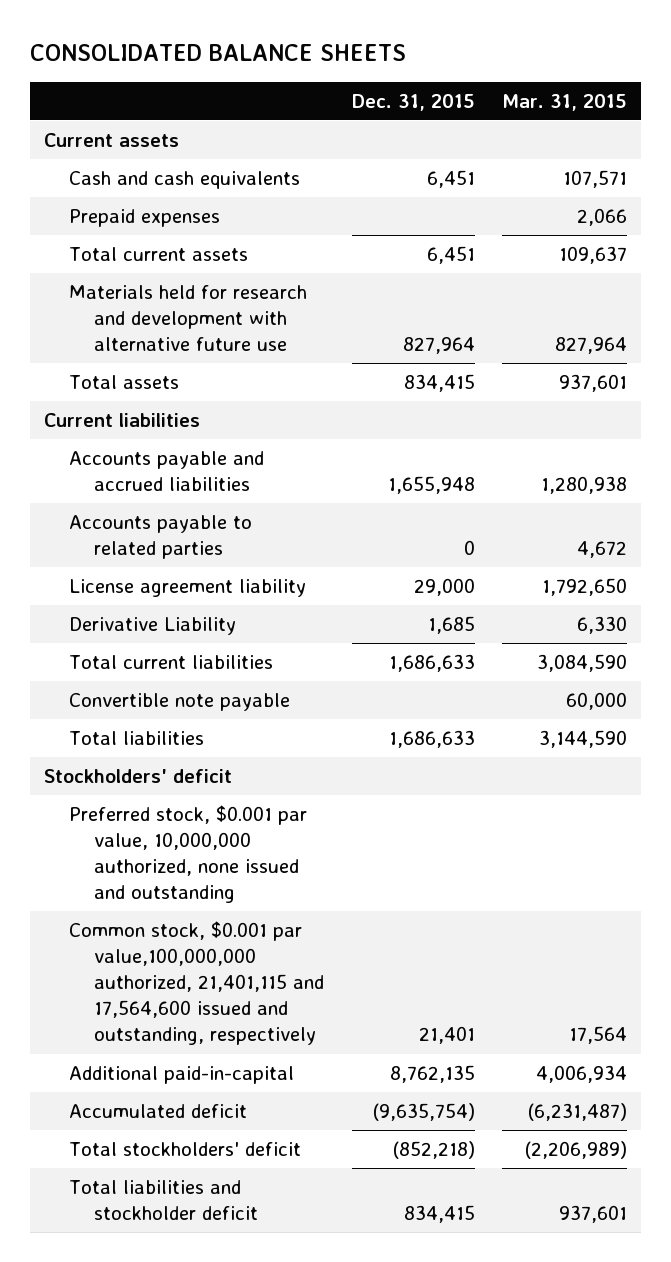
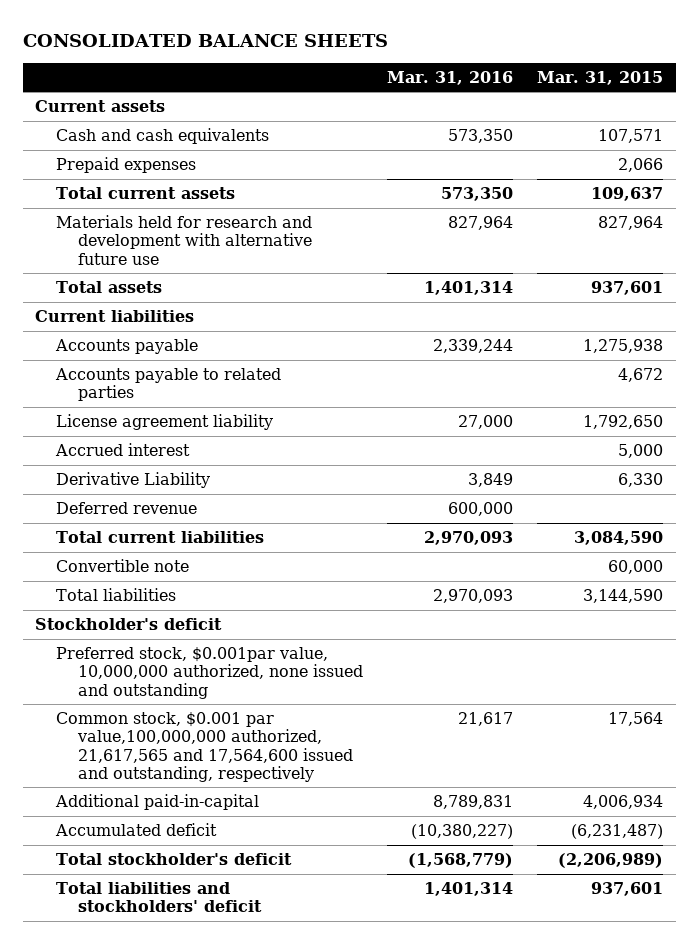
[351,93,475,111] Dec. 31, 2015 -> none
none -> [387,70,514,85] Mar. 31, 2016
[68,450,264,492] Accounts payable and accrued liabilities -> [55,339,199,355] Accounts payable
[541,476,628,495] 1,280,938 -> [583,339,664,354] 1,275,938
none -> [55,443,191,457] Accrued interest
none -> [56,502,198,515] Deferred revenue
[68,692,290,711] Convertible note payable -> [56,559,190,573] Convertible note
[43,768,232,783] Stockholders' deficit -> [34,618,222,631] Stockholder's deficit
[68,804,307,904] Preferred stock, $0.001 par value, 10,000,000 authorized, none issued and outstanding -> [56,647,363,699] Preferred stock, $0.001par value, 10,000,000 authorized, none issued and outstanding
[68,920,325,1046] Common stock, $0.001 par value,100,000,000 authorized, 21,401,115 and 17,564,600 issued and outstanding, respectively -> [56,712,353,782] Common stock, $0.001 par value,100,000,000 authorized, 21,617,565 and 17,564,600 issued and outstanding, respectively
[68,1141,301,1156] Total stockholders' deficit -> [56,853,293,866] Total stockholder's deficit
[68,1179,259,1221] Total liabilities and stockholder deficit -> [56,882,262,913] Total liabilities and stockholders' deficit

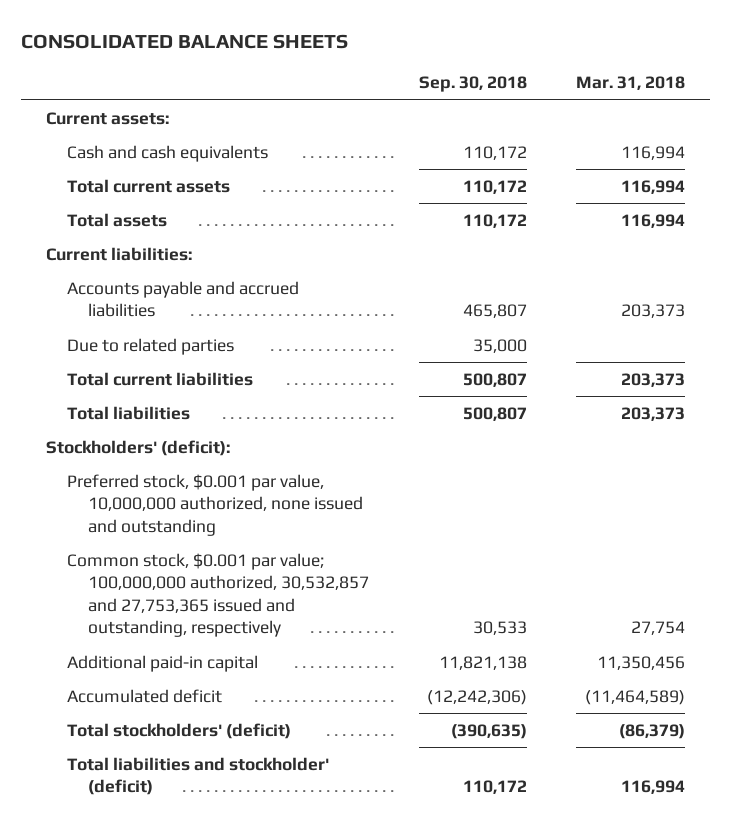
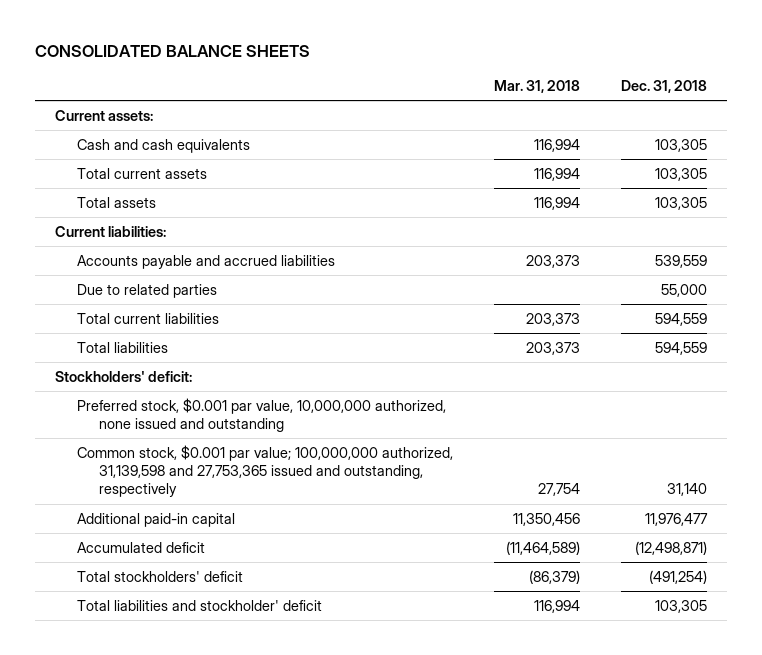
[418,76,527,93] Sep. 30, 2018 -> none
none -> [620,79,707,93] Dec. 31, 2018
[45,439,230,456] Stockholders' (deficit): -> [55,370,193,382] Stockholders' deficit:
[66,552,370,638] Common stock, $0.001 par value; 100,000,000 authorized, 30,532,857 and 27,753,365 issued and outstanding, respectively -> [76,444,453,498] Common stock, $0.001 par value; 100,000,000 authorized, 31,139,598 and 27,753,365 issued and outstanding, respectively
[66,722,291,739] Total stockholders' (deficit) -> [76,570,243,582] Total stockholders' deficit
[66,756,329,796] Total liabilities and stockholder' (deficit) -> [76,599,322,611] Total liabilities and stockholder' deficit

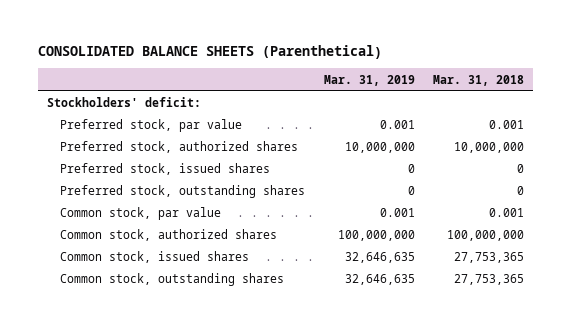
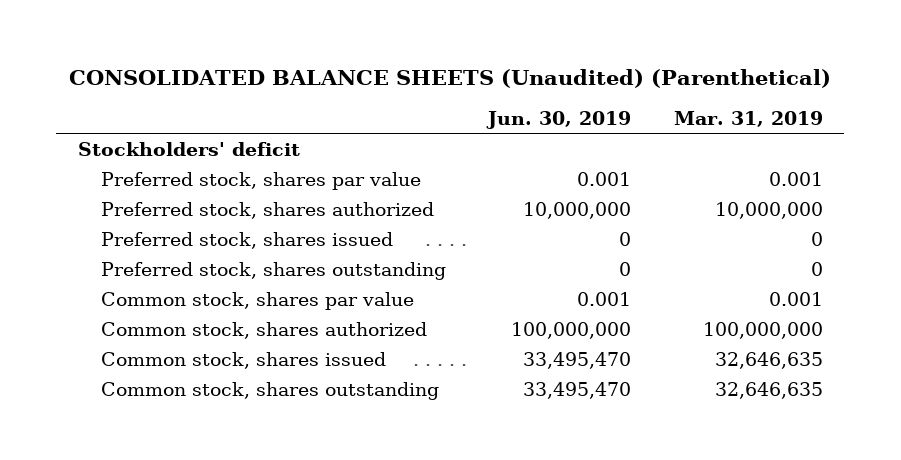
[38,45,383,60] CONSOLIDATED BALANCE SHEETS (Parenthetical) -> [69,68,832,88] CONSOLIDATED BALANCE SHEETS (Unaudited) (Parenthetical)
[432,74,524,86] Mar. 31, 2018 -> none
none -> [486,110,632,129] Jun. 30, 2019
[47,97,202,108] Stockholders' deficit: -> [77,141,300,156] Stockholders' deficit
[60,119,243,133] Preferred stock, par value -> [100,171,421,190] Preferred stock, shares par value
[60,141,299,154] Preferred stock, authorized shares -> [100,201,434,219] Preferred stock, shares authorized
[60,163,271,176] Preferred stock, issued shares -> [100,231,393,249] Preferred stock, shares issued
[60,185,306,199] Preferred stock, outstanding shares -> [100,261,446,280] Preferred stock, shares outstanding
[60,207,222,221] Common stock, par value -> [100,291,414,310] Common stock, shares par value
[60,229,278,242] Common stock, authorized shares -> [100,321,427,339] Common stock, shares authorized
[60,251,250,264] Common stock, issued shares -> [100,351,386,369] Common stock, shares issued
[60,273,285,287] Common stock, outstanding shares -> [100,381,439,400] Common stock, shares outstanding

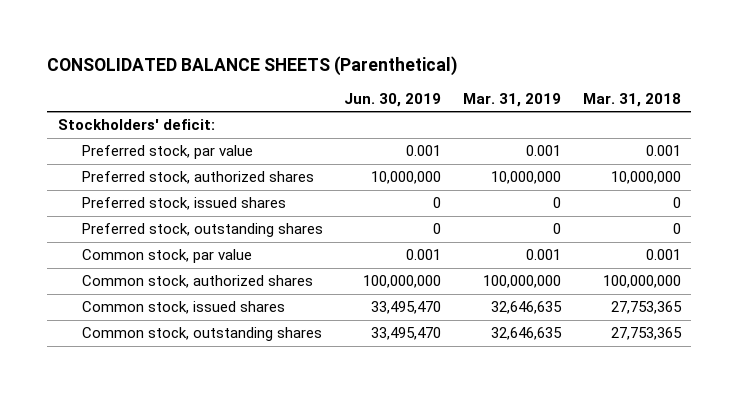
[69,68,832,88] CONSOLIDATED BALANCE SHEETS (Unaudited) (Parenthetical) -> [47,55,458,76] CONSOLIDATED BALANCE SHEETS (Parenthetical)
none -> [582,92,681,107] Mar. 31, 2018
[77,141,300,156] Stockholders' deficit -> [57,119,215,131] Stockholders' deficit:
[100,171,421,190] Preferred stock, shares par value -> [81,145,253,160] Preferred stock, par value
[100,201,434,219] Preferred stock, shares authorized -> [81,171,314,185] Preferred stock, authorized shares
[100,231,393,249] Preferred stock, shares issued -> [81,197,286,211] Preferred stock, issued shares
[100,261,446,280] Preferred stock, shares outstanding -> [81,223,323,238] Preferred stock, outstanding shares
[100,291,414,310] Common stock, shares par value -> [81,249,252,264] Common stock, par value
[100,321,427,339] Common stock, shares authorized -> [81,275,313,289] Common stock, authorized shares
[100,351,386,369] Common stock, shares issued -> [81,301,285,315] Common stock, issued shares
[100,381,439,400] Common stock, shares outstanding -> [81,327,322,342] Common stock, outstanding shares

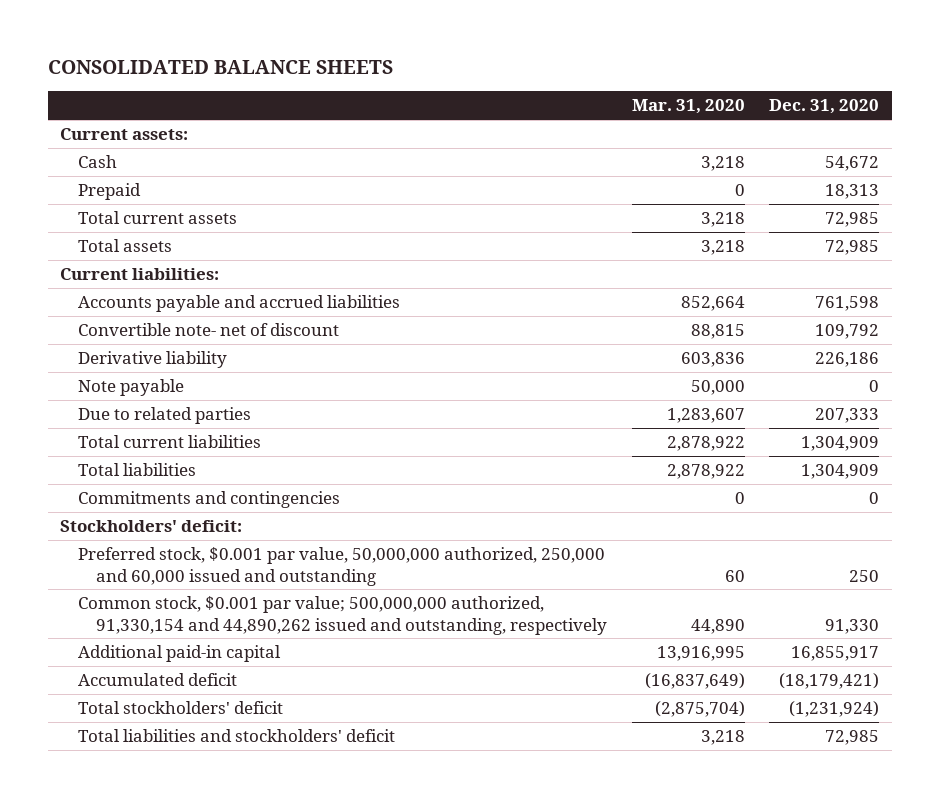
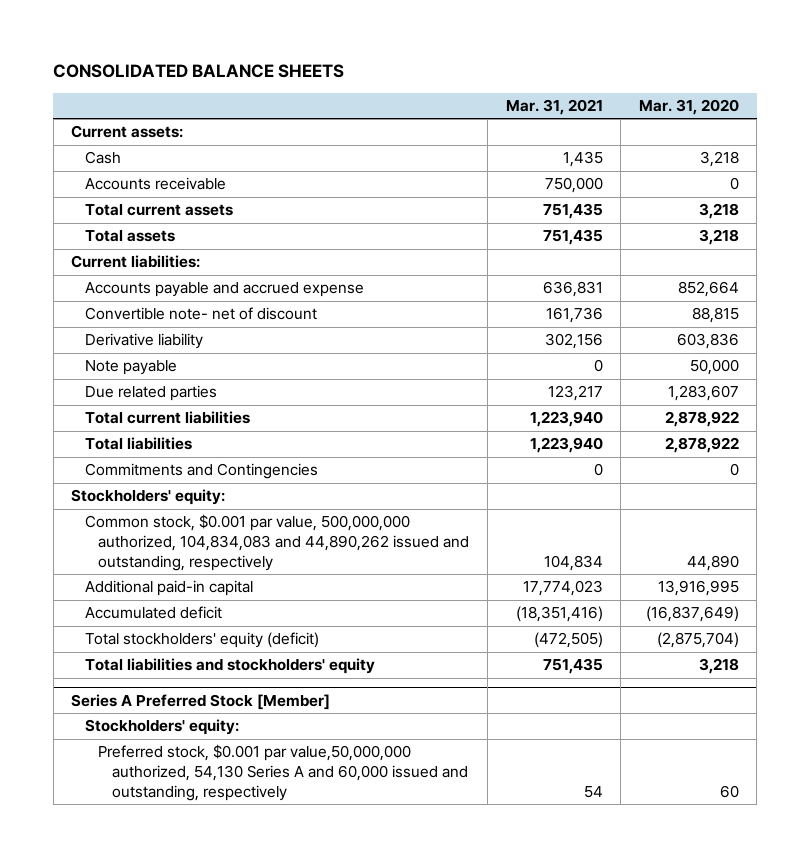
[769,99,880,115] Dec. 31, 2020 -> none
none -> [505,98,603,115] Mar. 31, 2021
[78,183,142,201] Prepaid -> none
none -> [84,177,226,191] Accounts receivable
[78,295,401,313] Accounts payable and accrued liabilities -> [84,282,364,298] Accounts payable and accrued expense
[78,407,252,425] Due to related parties -> [84,385,217,402] Due related parties
[78,547,606,586] Preferred stock, $0.001 par value, 50,000,000 authorized, 250,000 and 60,000 issued and outstanding -> none
[78,491,341,509] Commitments and contingencies -> [84,463,318,480] Commitments and Contingencies
[60,520,243,533] Stockholders' deficit: -> [71,489,226,506] Stockholders' equity:
[78,596,608,635] Common stock, $0.001 par value; 500,000,000 authorized, 91,330,154 and 44,890,262 issued and outstanding, respectively -> [84,514,470,571] Common stock, $0.001 par value, 500,000,000 authorized, 104,834,083 and 44,890,262 issued and outstanding, respectively
[78,701,284,715] Total stockholders' deficit -> [84,632,319,649] Total stockholders' equity (deficit)
[78,729,396,743] Total liabilities and stockholders' deficit -> [84,658,375,675] Total liabilities and stockholders' equity
none -> [71,694,331,711] Series A Preferred Stock [Member]
none -> [84,719,239,736] Stockholders' equity:
none -> [98,744,468,801] Preferred stock, $0.001 par value,50,000,000 authorized, 54,130 Series A and 60,000 issued and outstanding, respectively

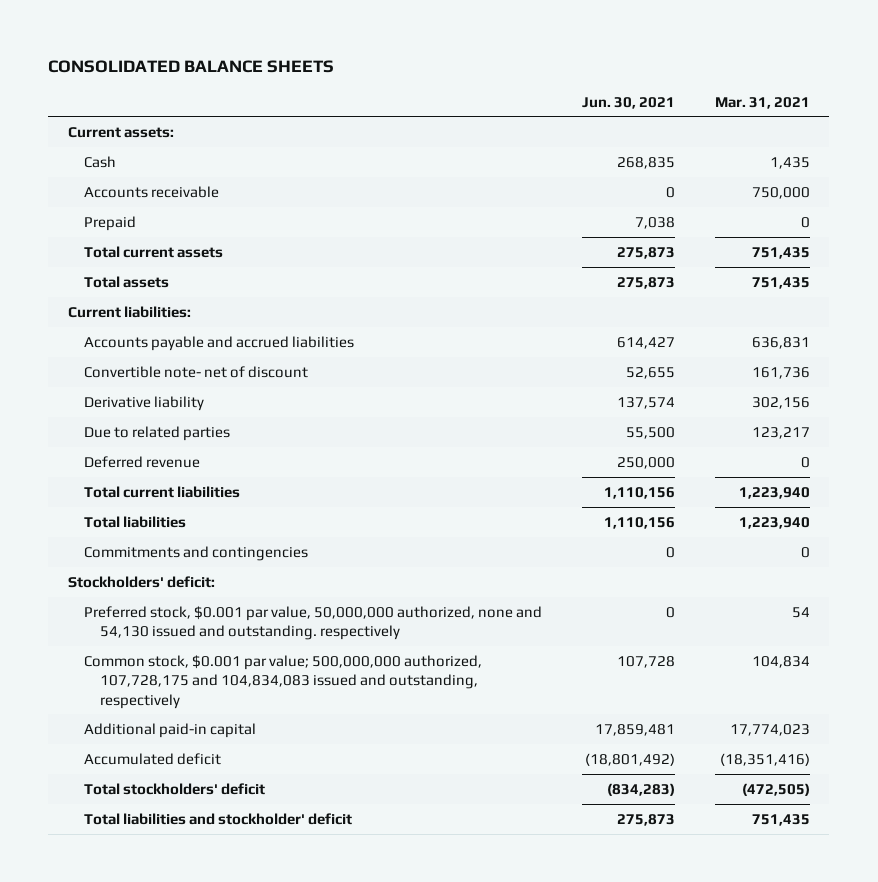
[638,98,739,115] Mar. 31, 2020 -> none
none -> [581,96,675,109] Jun. 30, 2021
none -> [84,215,137,231] Prepaid
[84,282,364,298] Accounts payable and accrued expense -> [84,335,355,351] Accounts payable and accrued liabilities
[84,360,177,376] Note payable -> none
[84,385,217,402] Due related parties -> [84,425,231,441] Due to related parties
none -> [84,455,201,468] Deferred revenue
[84,463,318,480] Commitments and Contingencies -> [84,545,309,561] Commitments and contingencies
[71,489,226,506] Stockholders' equity: -> [68,575,216,588] Stockholders' deficit:
none -> [84,605,543,641] Preferred stock, $0.001 par value, 50,000,000 authorized, none and 54,130 issued and outstanding. respectively
[84,514,470,571] Common stock, $0.001 par value, 500,000,000 authorized, 104,834,083 and 44,890,262 issued and outstanding, respectively -> [84,654,483,709] Common stock, $0.001 par value; 500,000,000 authorized, 107,728,175 and 104,834,083 issued and outstanding, respectively
[71,694,331,711] Series A Preferred Stock [Member] -> none
[84,719,239,736] Stockholders' equity: -> none
[98,744,468,801] Preferred stock, $0.001 par value,50,000,000 authorized, 54,130 Series A and 60,000 issued and outstanding, respectively -> none
[84,632,319,649] Total stockholders' equity (deficit) -> [84,782,266,795] Total stockholders' deficit
[84,658,375,675] Total liabilities and stockholders' equity -> [84,812,353,825] Total liabilities and stockholder' deficit

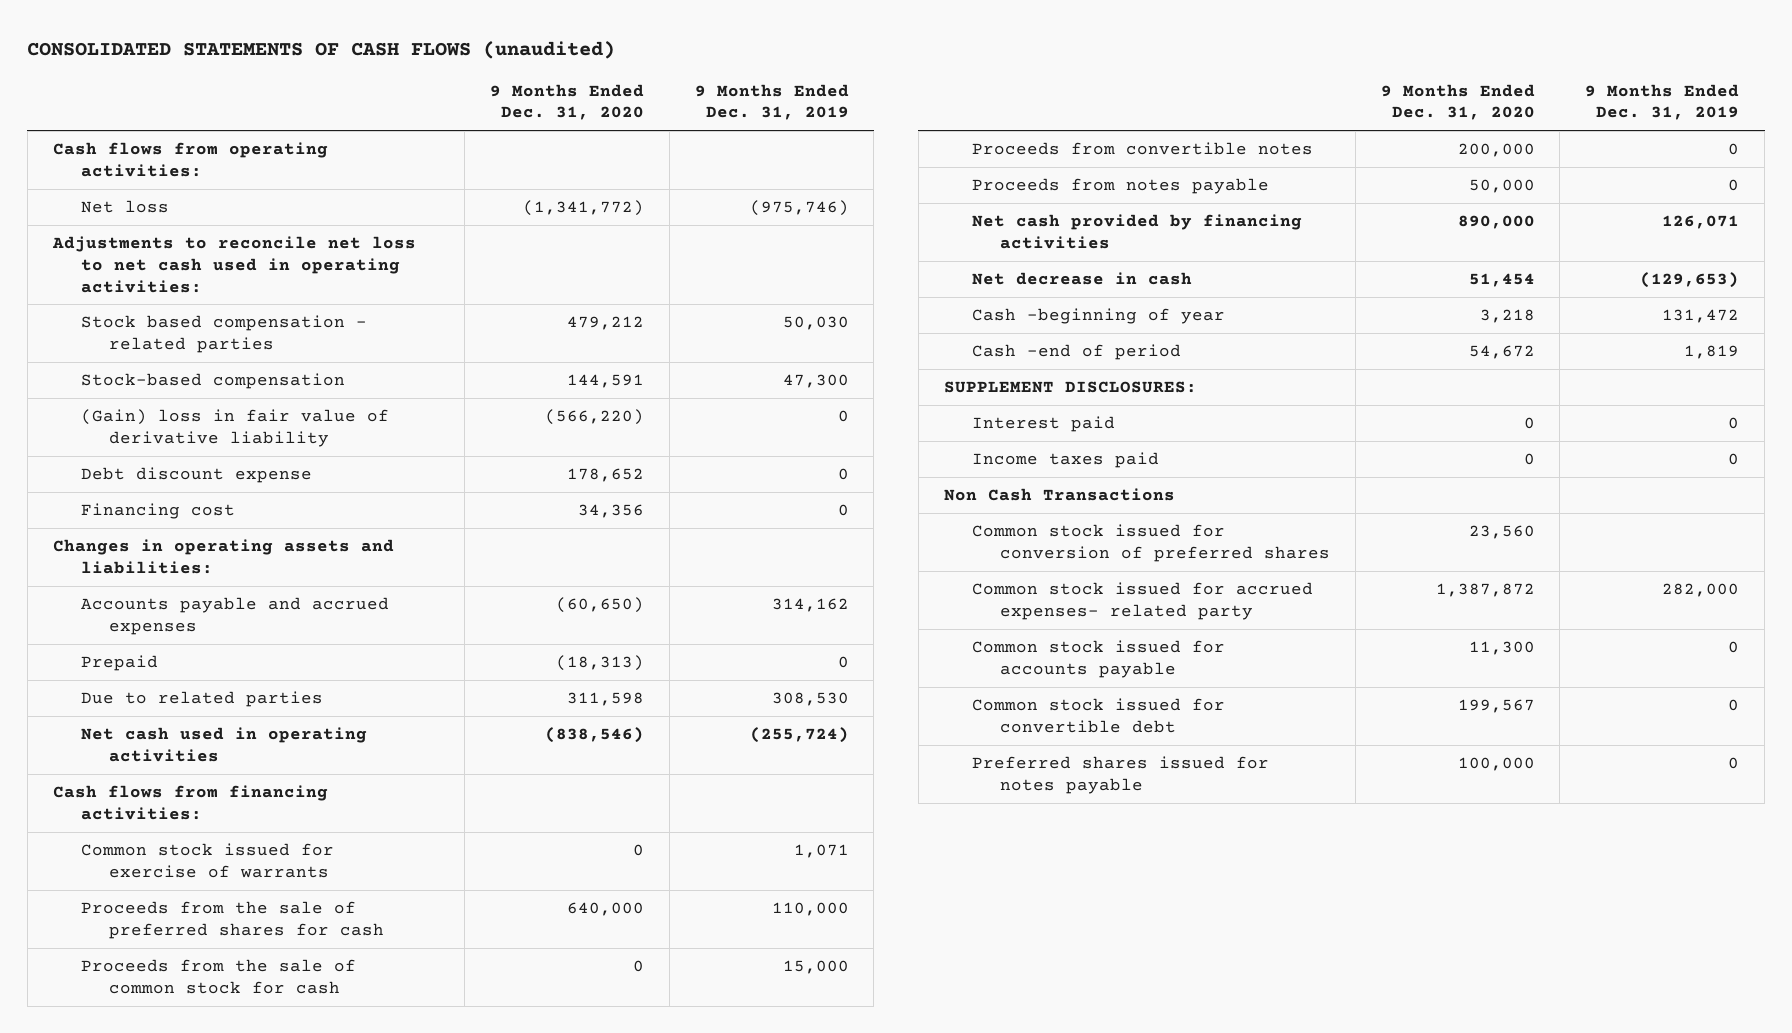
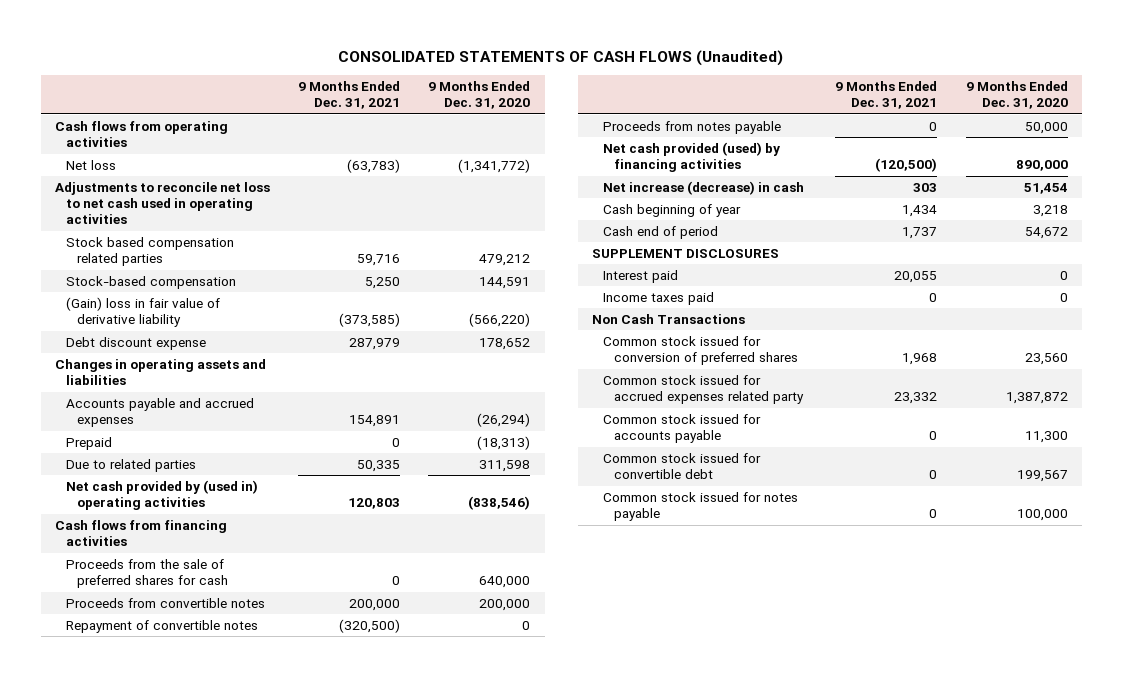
[27,40,616,59] CONSOLIDATED STATEMENTS OF CASH FLOWS (unaudited) -> [338,49,784,66] CONSOLIDATED STATEMENTS OF CASH FLOWS (Unaudited)
[694,83,849,121] 9 Months Ended Dec. 31, 2019 -> none
none -> [298,80,401,110] 9 Months Ended Dec. 31, 2021
[52,141,328,177] Cash flows from operating activities: -> [55,120,229,148] Cash flows from operating activities
[51,235,416,293] Adjustments to reconcile net loss to net cash used in operating activities: -> [55,181,271,225] Adjustments to reconcile net loss to net cash used in operating activities
[80,314,367,353] Stock based compensation - related parties -> [66,236,235,267] Stock based compensation related parties
[80,502,235,519] Financing cost -> none
[52,538,394,574] Changes in operating assets and liabilities: -> [55,358,267,386] Changes in operating assets and liabilities
[555,596,644,613] (60,650) -> [477,413,531,428] (26,294)
[80,842,334,878] Common stock issued for exercise of warrants -> none
[80,726,367,762] Net cash used in operating activities -> [66,479,259,511] Net cash provided by (used in) operating activities
[52,784,328,820] Cash flows from financing activities: -> [55,519,228,547] Cash flows from financing activities
[80,958,356,994] Proceeds from the sale of common stock for cash -> none
none -> [66,619,259,633] Repayment of convertible notes
[971,213,1302,249] Net cash provided by financing activities -> [603,141,781,173] Net cash provided (used) by financing activities
[971,271,1192,285] Net decrease in cash -> [603,180,805,195] Net increase (decrease) in cash
[971,307,1225,324] Cash -beginning of year -> [603,203,742,217] Cash beginning of year
[971,343,1181,360] Cash -end of period -> [603,225,719,239] Cash end of period
[943,380,1197,393] SUPPLEMENT DISCLOSURES: -> [592,248,780,258] SUPPLEMENT DISCLOSURES
[971,581,1313,620] Common stock issued for accrued expenses- related party -> [603,374,805,405] Common stock issued for accrued expenses related party
[971,755,1269,794] Preferred shares issued for notes payable -> [603,491,799,522] Common stock issued for notes payable

